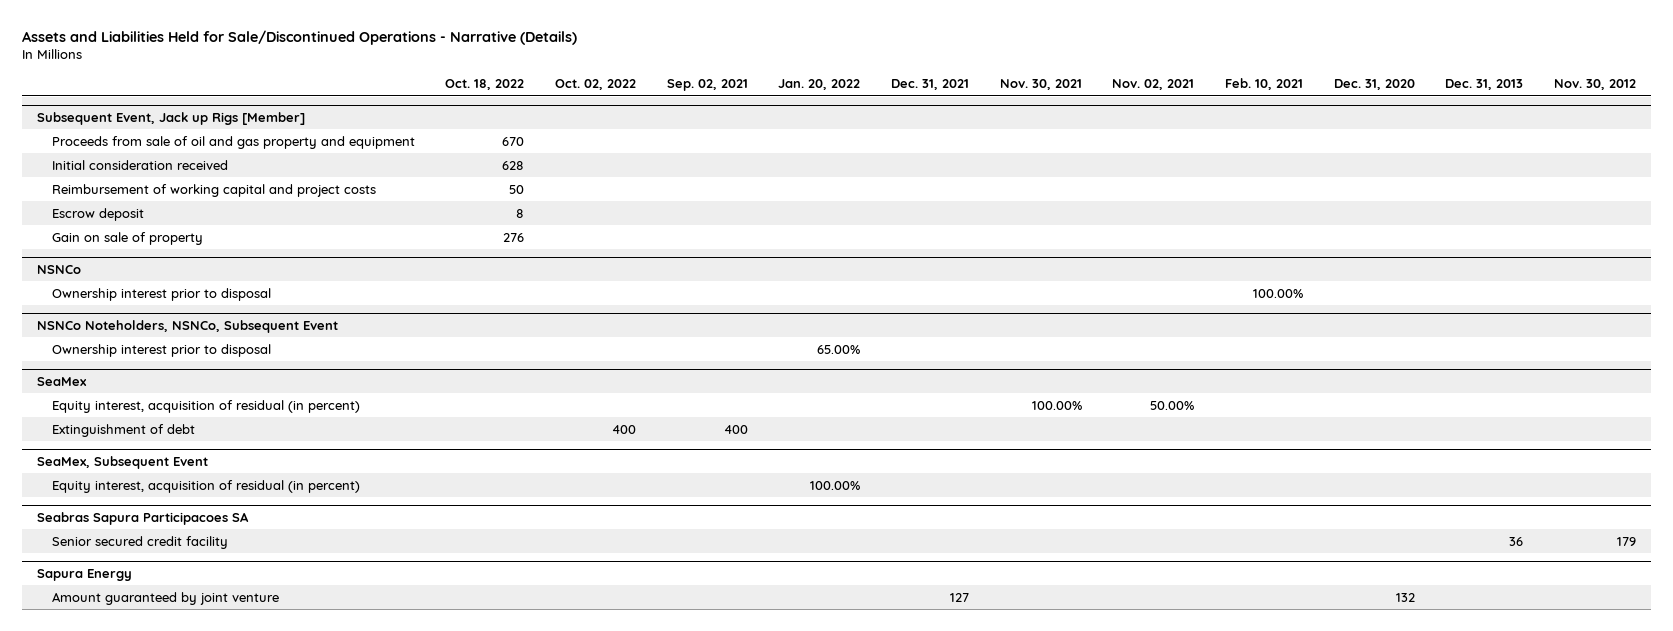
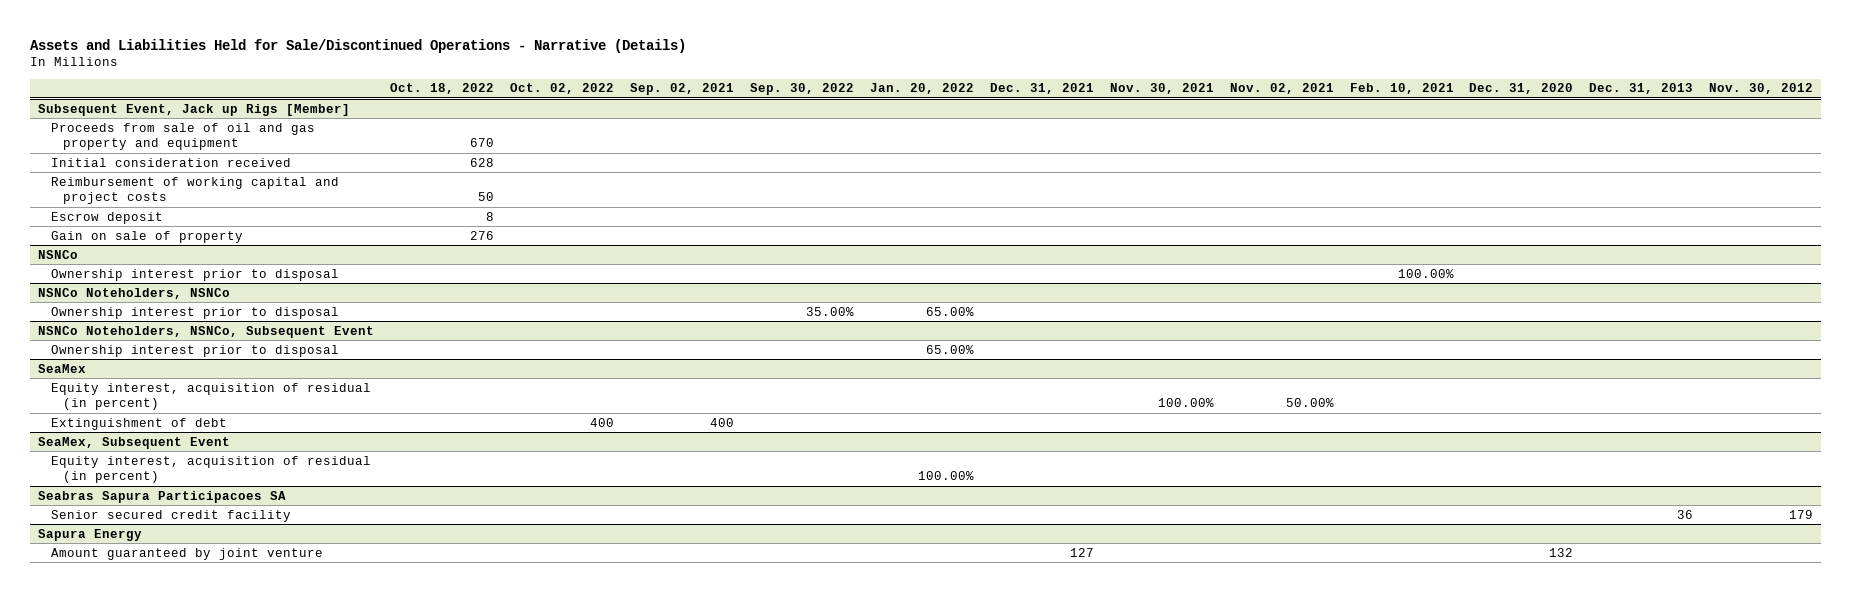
none -> [750,83,855,96] Sep. 30, 2022
none -> [38,287,231,299] NSNCo Noteholders, NSNCo
none -> [50,306,339,319] Ownership interest prior to disposal

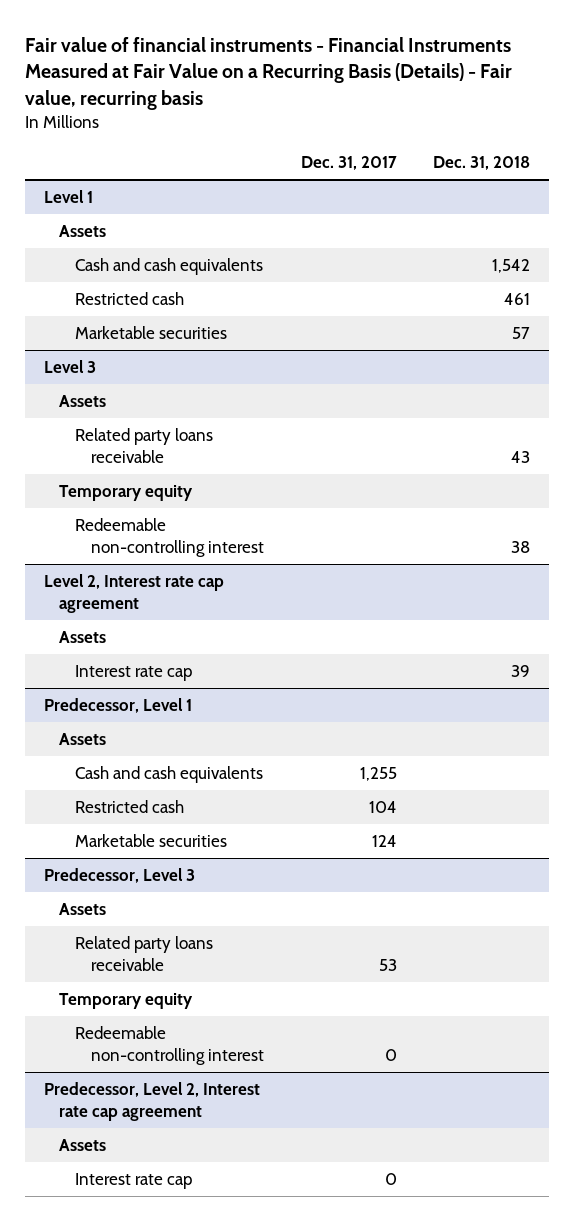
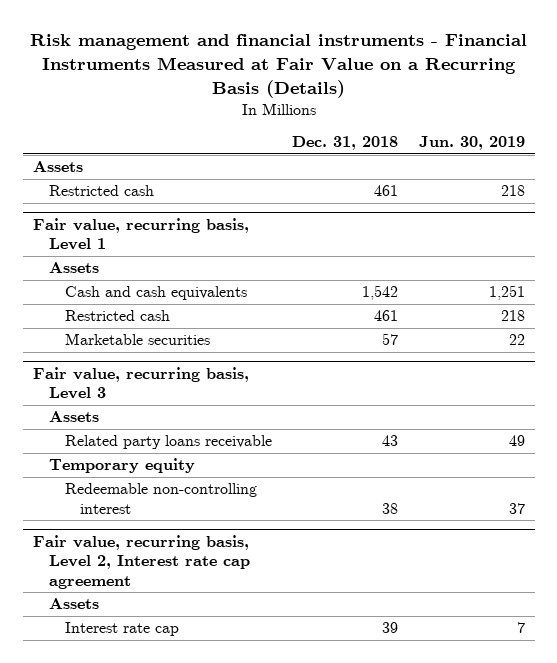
[25,36,513,110] Fair value of financial instruments - Financial Instruments Measured at Fair Value on a Recurring Basis (Details) - Fair value, recurring basis -> [29,34,527,98] Risk management and financial instruments - Financial Instruments Measured at Fair Value on a Recurring Basis (Details)
[300,155,397,170] Dec. 31, 2017 -> none
none -> [418,136,525,151] Jun. 30, 2019
none -> [32,161,83,173] Assets
none -> [48,185,154,197] Restricted cash
[43,190,93,204] Level 1 -> [32,217,249,251] Fair value, recurring basis, Level 1
[43,360,96,374] Level 3 -> [32,366,249,400] Fair value, recurring basis, Level 3
[43,574,224,614] Level 2, Interest rate cap agreement -> [32,534,250,589] Fair value, recurring basis, Level 2, Interest rate cap agreement
[43,698,192,714] Predecessor, Level 1 -> none
[59,733,107,746] Assets -> none
[75,766,264,784] Cash and cash equivalents -> none
[75,800,185,814] Restricted cash -> none
[75,834,228,848] Marketable securities -> none
[43,868,195,884] Predecessor, Level 3 -> none
[59,903,107,916] Assets -> none
[75,936,214,972] Related party loans receivable -> none
[59,993,194,1010] Temporary equity -> none
[75,1026,265,1066] Redeemable non-controlling interest -> none
[43,1082,260,1122] Predecessor, Level 2, Interest rate cap agreement -> none
[59,1139,107,1152] Assets -> none
[75,1173,193,1190] Interest rate cap -> none

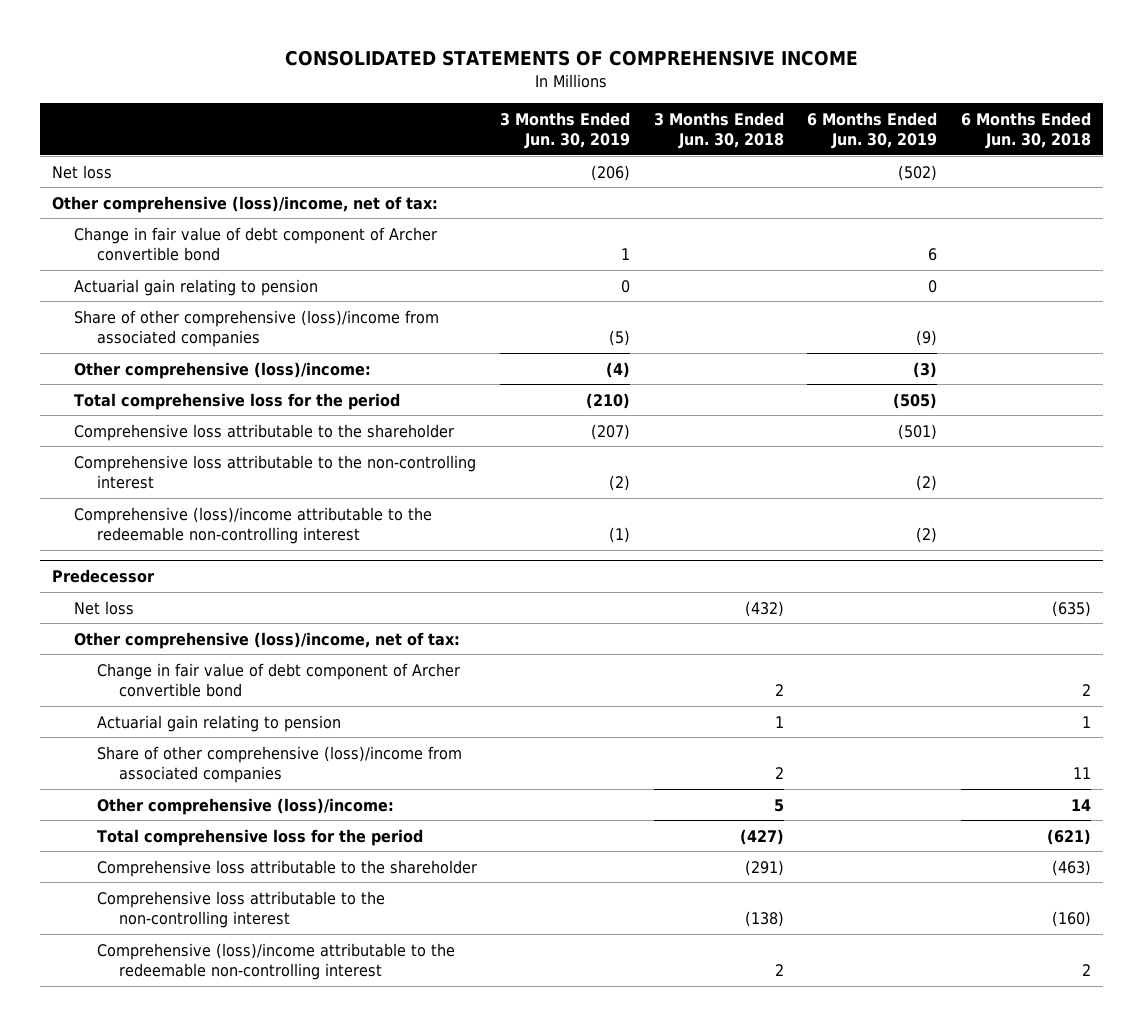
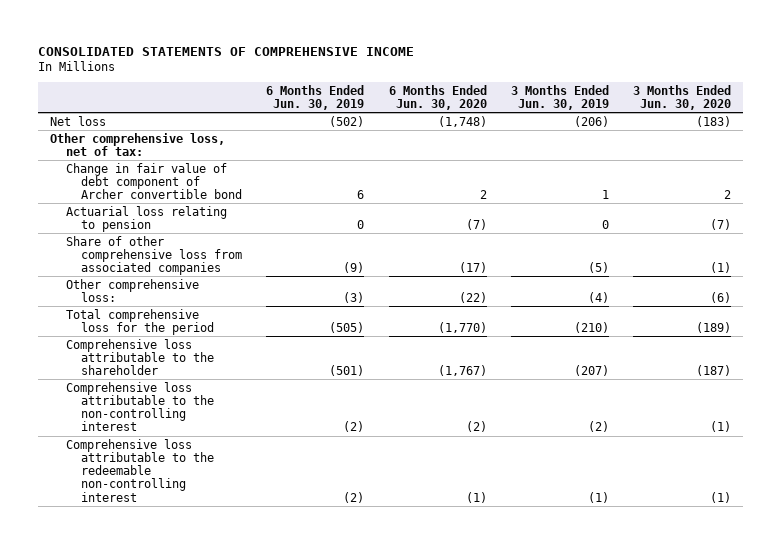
[653,111,784,150] 3 Months Ended Jun. 30, 2018 -> none
[961,111,1092,150] 6 Months Ended Jun. 30, 2018 -> none
none -> [388,84,487,111] 6 Months Ended Jun. 30, 2020
none -> [632,84,731,111] 3 Months Ended Jun. 30, 2020
[51,195,438,213] Other comprehensive (loss)/income, net of tax: -> [50,132,226,156] Other comprehensive loss, net of tax:
[74,278,319,296] Actuarial gain relating to pension -> [65,205,227,232] Actuarial loss relating to pension
[74,309,440,347] Share of other comprehensive (loss)/income from associated companies -> [65,235,243,276] Share of other comprehensive loss from associated companies
[74,361,372,379] Other comprehensive (loss)/income: -> [65,278,199,302] Other comprehensive loss:
[51,568,155,583] Predecessor -> none
[74,600,135,615] Net loss -> none
[74,631,461,649] Other comprehensive (loss)/income, net of tax: -> none
[96,662,460,697] Change in fair value of debt component of Archer convertible bond -> none
[96,714,341,732] Actuarial gain relating to pension -> none
[96,745,462,783] Share of other comprehensive (loss)/income from associated companies -> none
[96,797,394,815] Other comprehensive (loss)/income: -> none
[96,828,423,846] Total comprehensive loss for the period -> none
[96,859,477,877] Comprehensive loss attributable to the shareholder -> none
[96,890,385,928] Comprehensive loss attributable to the non-controlling interest -> none
[96,942,455,980] Comprehensive (loss)/income attributable to the redeemable non-controlling interest -> none
[74,506,433,544] Comprehensive (loss)/income attributable to the redeemable non-controlling interest -> [65,438,215,502] Comprehensive loss attributable to the redeemable non-controlling interest

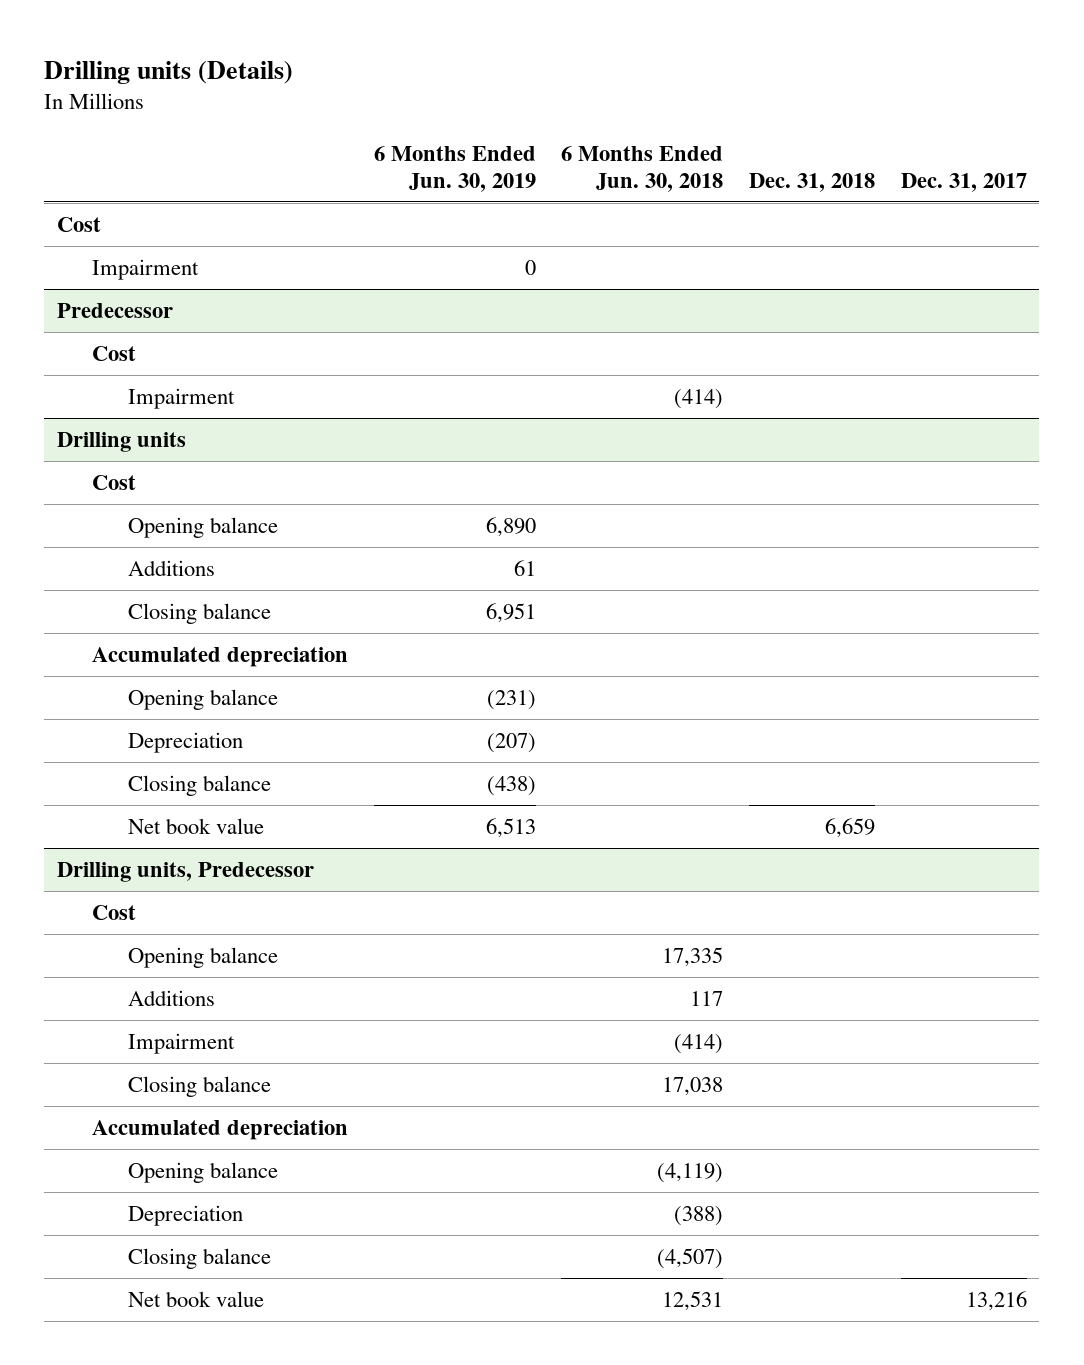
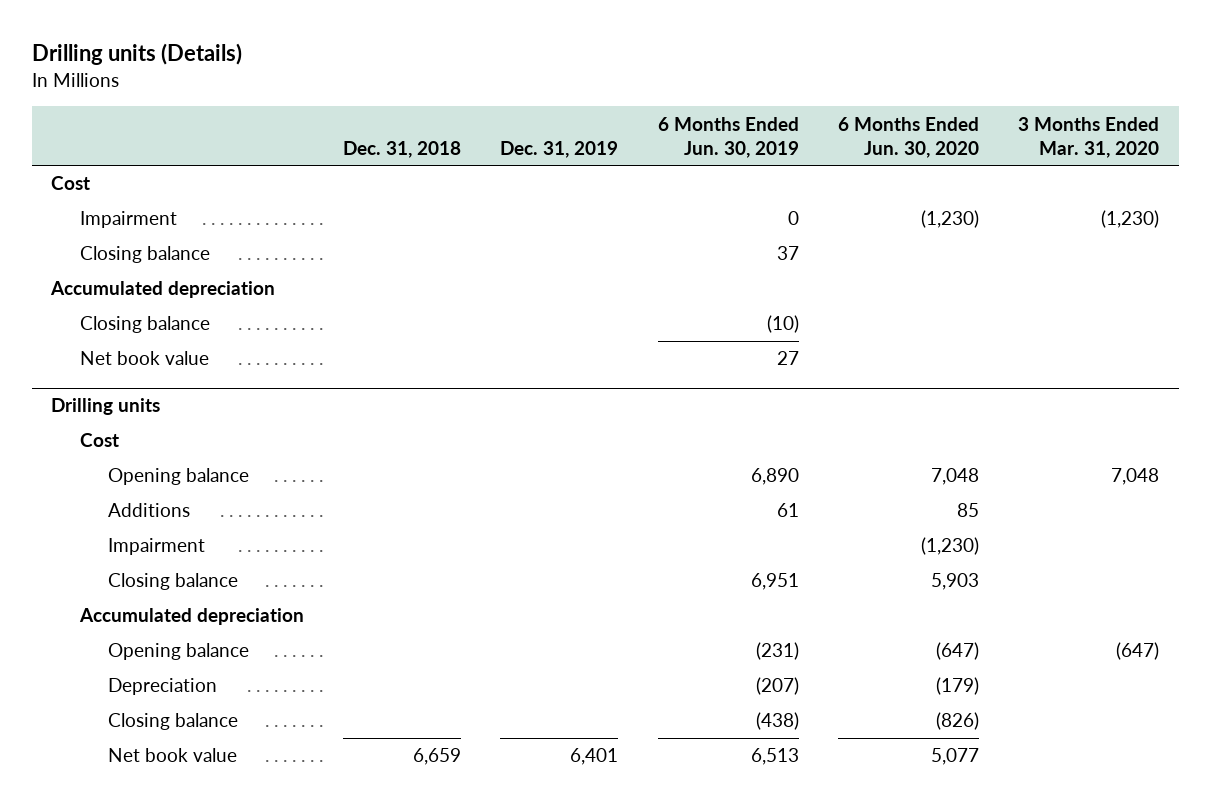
[561,145,724,192] 6 Months Ended Jun. 30, 2018 -> none
[900,172,1027,192] Dec. 31, 2017 -> none
none -> [500,140,619,158] Dec. 31, 2019
none -> [837,116,979,158] 6 Months Ended Jun. 30, 2020
none -> [1018,116,1160,158] 3 Months Ended Mar. 31, 2020
[56,302,173,318] Predecessor -> none
[92,345,137,361] Cost -> none
[127,387,235,409] Impairment -> none
none -> [79,246,210,264] Closing balance
none -> [50,281,276,299] Accumulated depreciation
none -> [79,316,210,334] Closing balance
none -> [79,351,209,366] Net book value
none -> [108,538,206,556] Impairment
[56,861,314,882] Drilling units, Predecessor -> none
[92,904,137,920] Cost -> none
[127,946,278,968] Opening balance -> none
[127,989,215,1006] Additions -> none
[127,1032,235,1054] Impairment -> none
[127,1075,271,1097] Closing balance -> none
[92,1119,349,1140] Accumulated depreciation -> none
[127,1161,278,1183] Opening balance -> none
[127,1204,243,1226] Depreciation -> none
[127,1247,271,1269] Closing balance -> none
[127,1290,264,1307] Net book value -> none

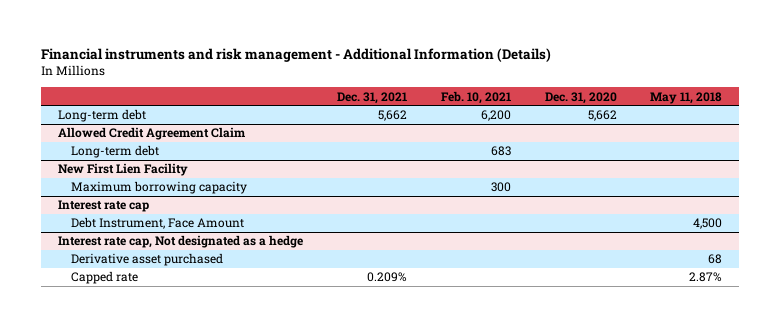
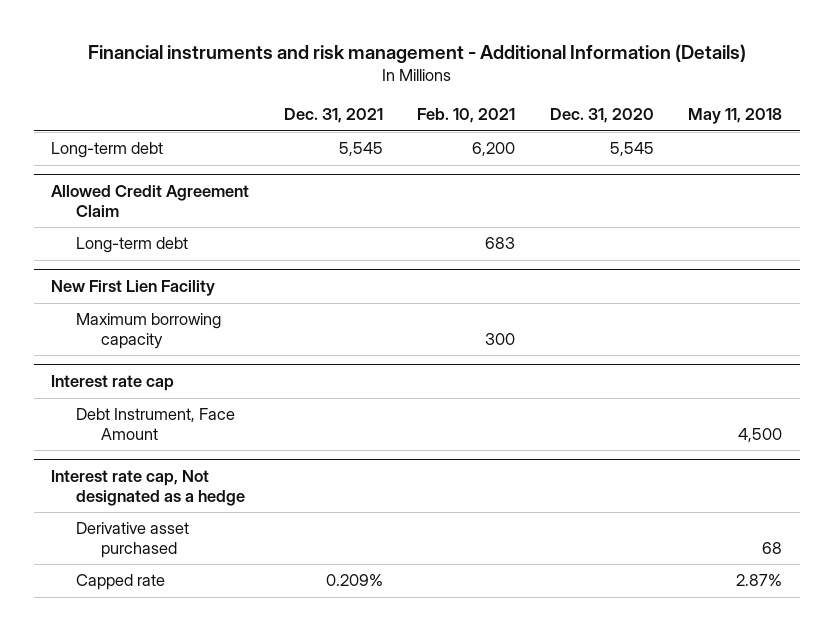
[377,110,407,122] 5,662 -> [338,142,383,157] 5,545
[587,110,617,122] 5,662 -> [609,142,654,157] 5,545

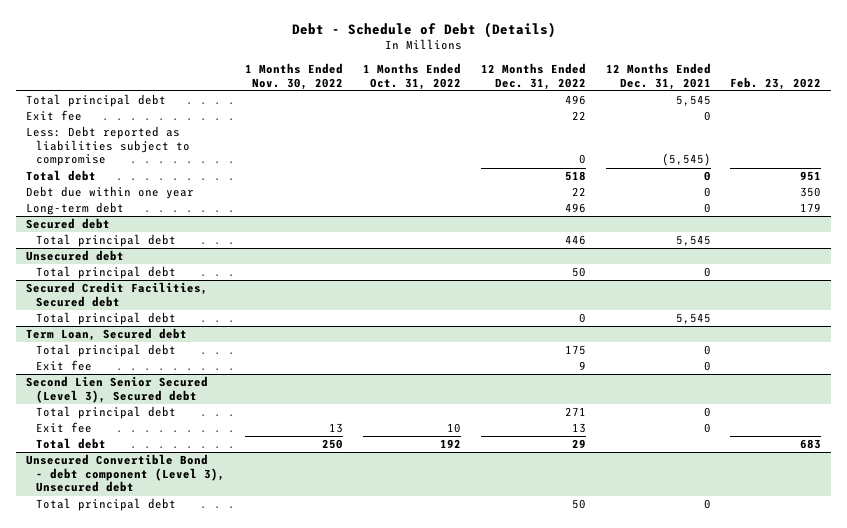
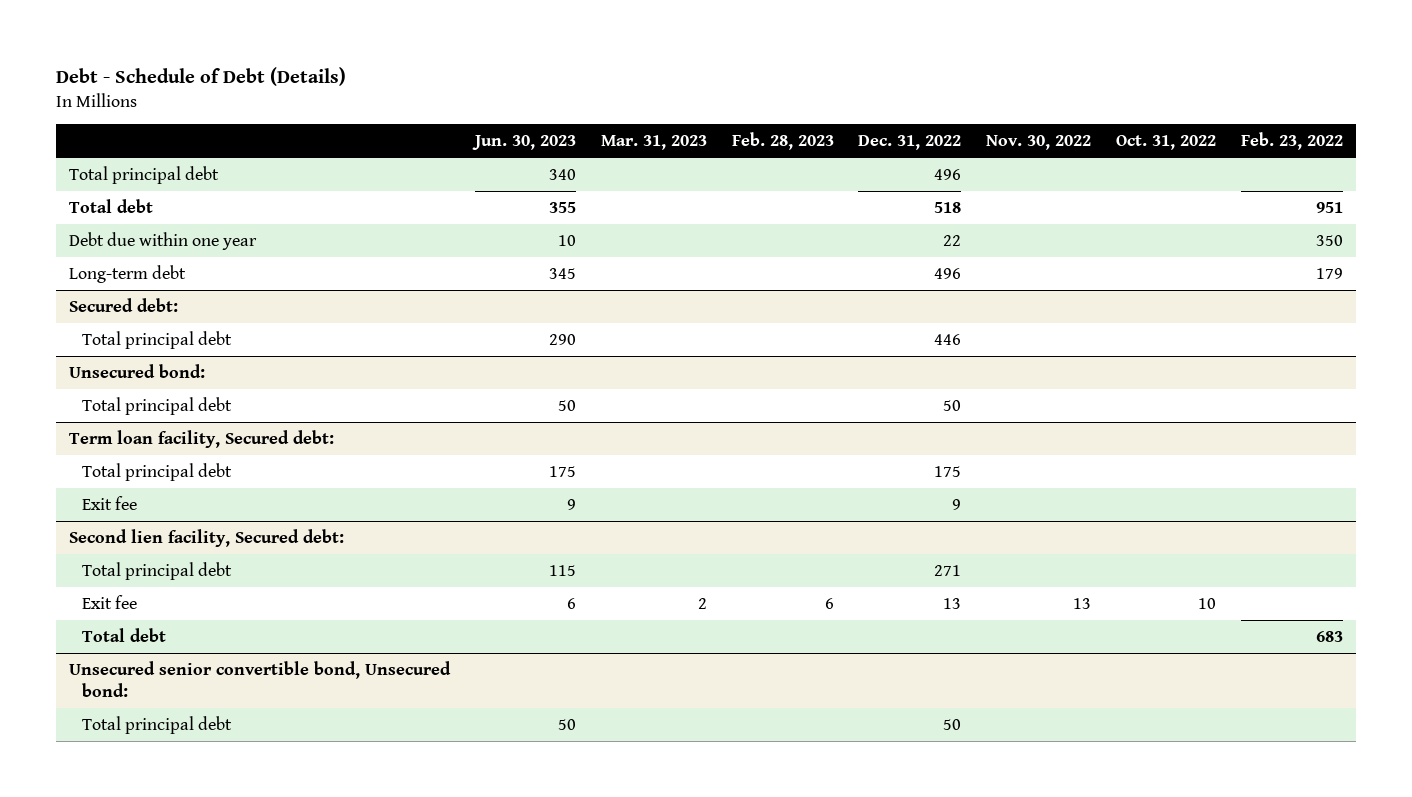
[245,63,344,90] 1 Months Ended Nov. 30, 2022 -> none
[363,63,462,90] 1 Months Ended Oct. 31, 2022 -> none
[480,63,586,90] 12 Months Ended Dec. 31, 2022 -> none
[605,63,711,90] 12 Months Ended Dec. 31, 2021 -> none
none -> [471,134,576,150] Jun. 30, 2023
none -> [600,134,707,150] Mar. 31, 2023
none -> [731,131,834,150] Feb. 28, 2023
none -> [858,134,962,150] Dec. 31, 2022
none -> [986,134,1092,150] Nov. 30, 2022
none -> [1116,134,1217,150] Oct. 31, 2022
[25,110,82,122] Exit fee -> none
[25,126,191,167] Less: Debt reported as liabilities subject to compromise -> none
[25,218,110,230] Secured debt -> [68,297,178,312] Secured debt:
[25,250,124,262] Unsecured debt -> [68,363,205,378] Unsecured bond:
[25,282,208,307] Secured Credit Facilities, Secured debt -> none
[36,312,177,326] Total principal debt -> none
[25,328,187,342] Term Loan, Secured debt -> [68,429,334,448] Term loan facility, Secured debt:
[25,376,208,403] Second Lien Senior Secured (Level 3), Secured debt -> [68,528,344,547] Second lien facility, Secured debt:
[25,454,226,493] Unsecured Convertible Bond - debt component (Level 3), Unsecured debt -> none
[36,498,177,512] Total principal debt -> none
none -> [68,660,451,698] Unsecured senior convertible bond, Unsecured bond:
none -> [81,715,232,734] Total principal debt

